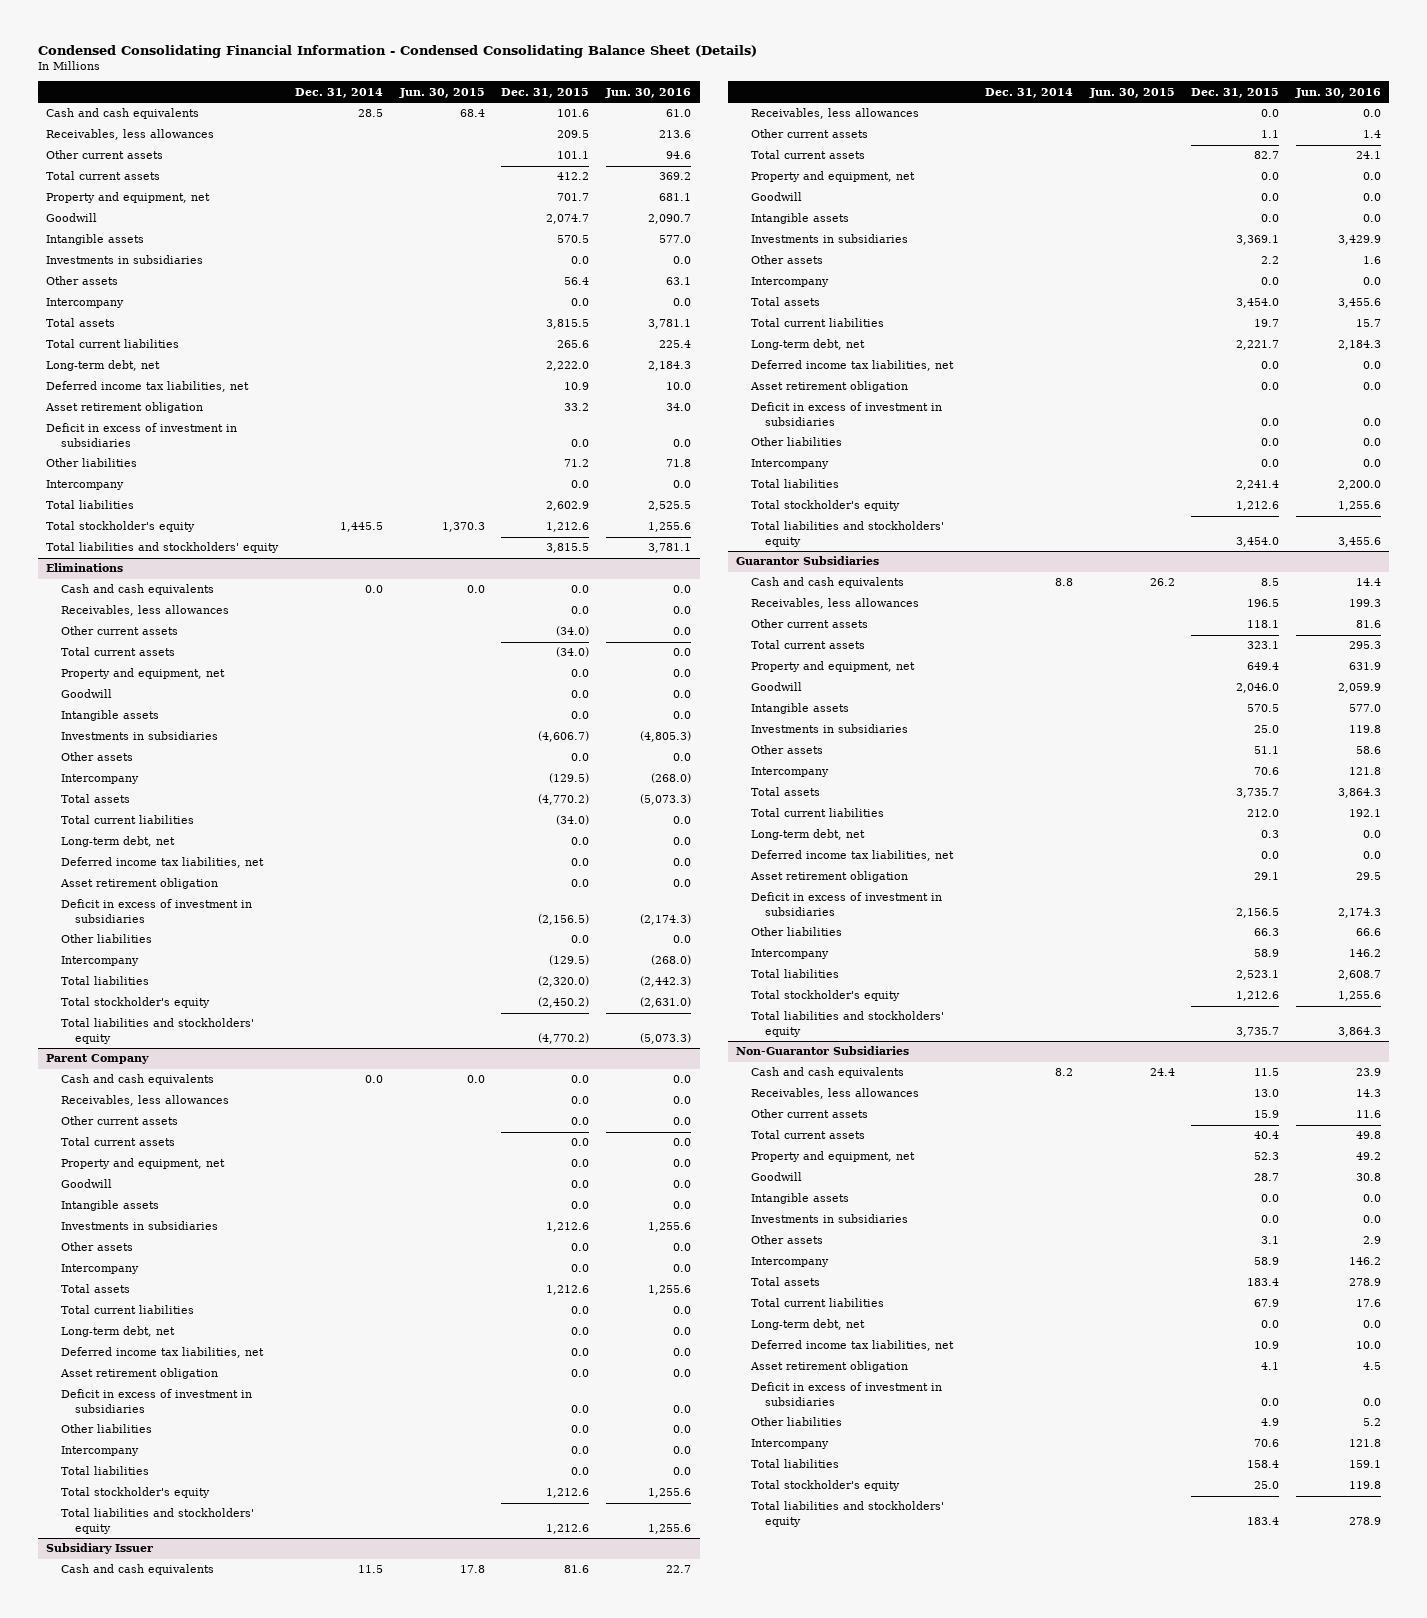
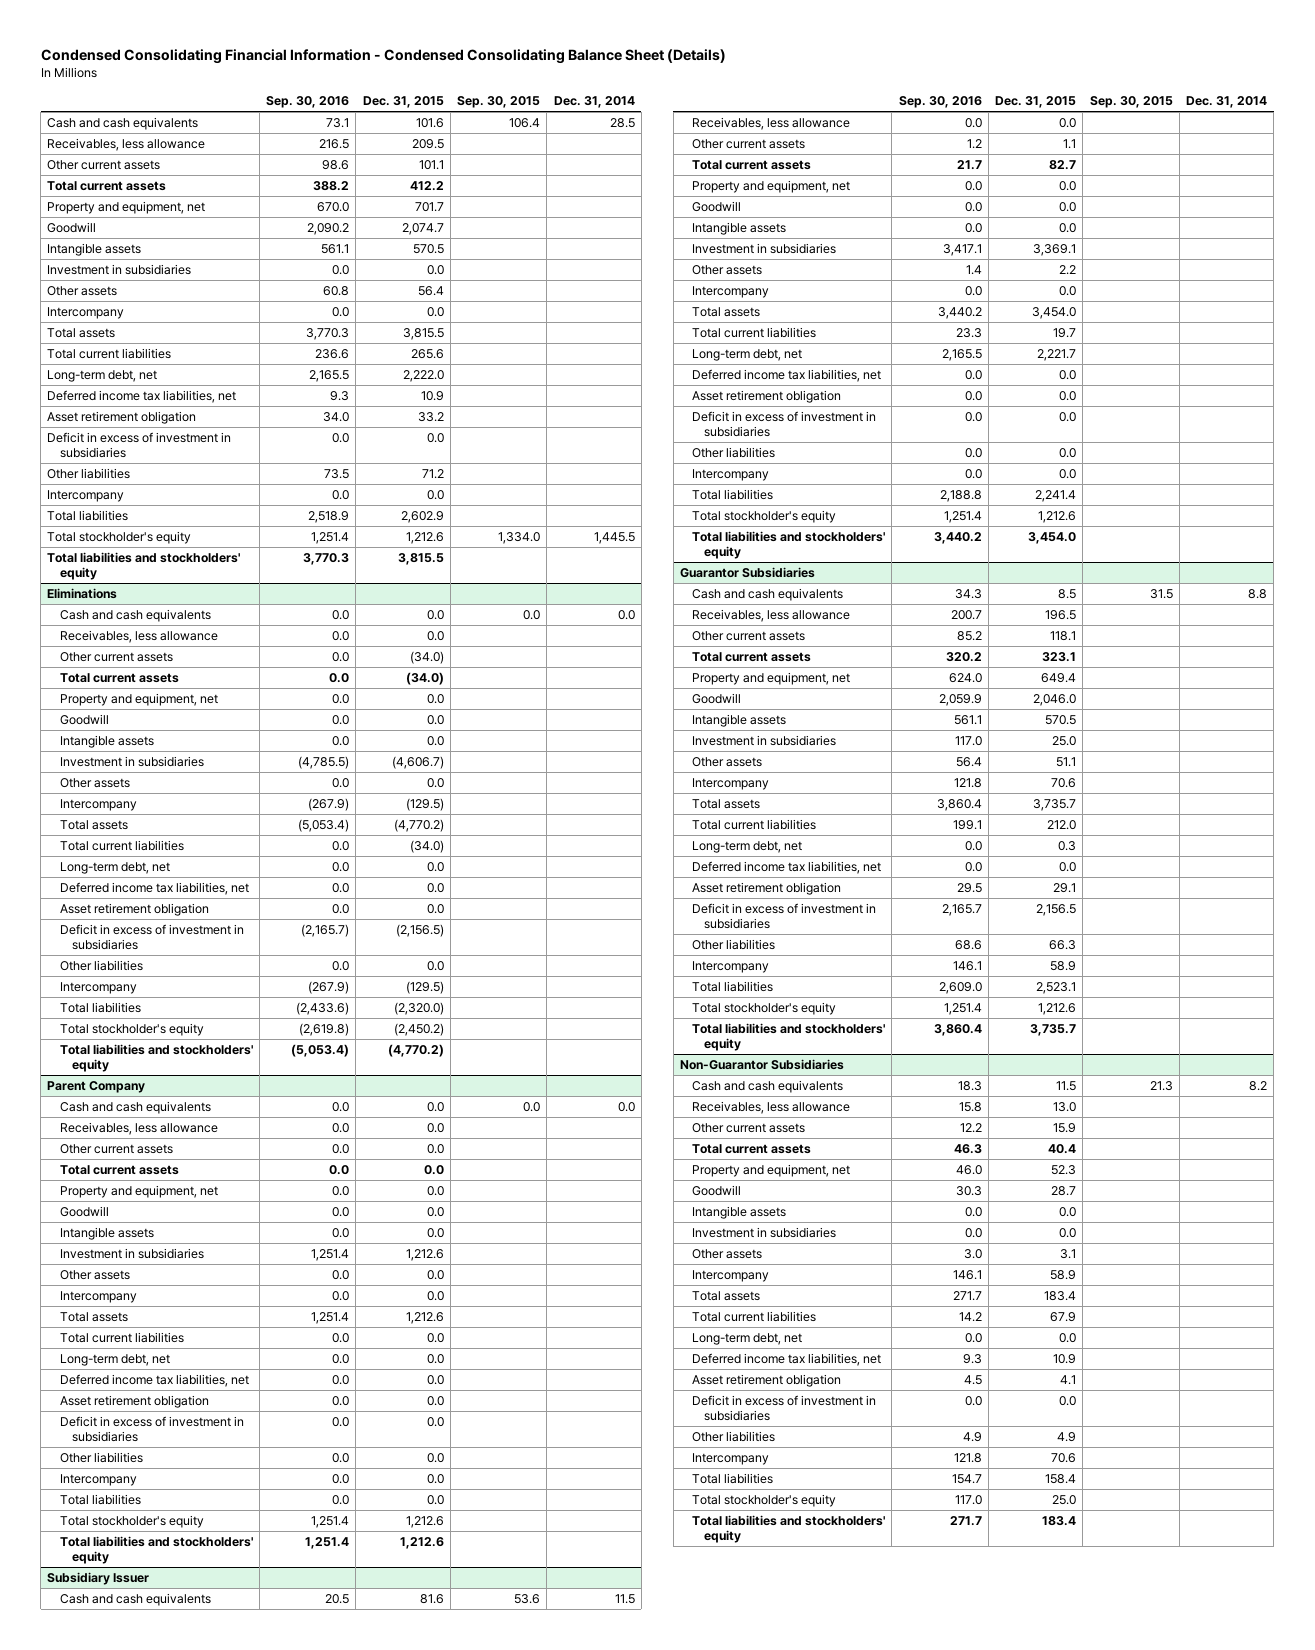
[398,87,485,98] Jun. 30, 2015 -> none
[605,87,692,98] Jun. 30, 2016 -> none
none -> [266,96,350,109] Sep. 30, 2016
none -> [457,96,541,109] Sep. 30, 2015
[46,129,215,141] Receivables, less allowances -> [47,138,206,152] Receivables, less allowance
[46,255,204,265] Investments in subsidiaries -> [47,264,192,276] Investment in subsidiaries
[60,605,229,617] Receivables, less allowances -> [59,630,218,644] Receivables, less allowance
[60,731,218,741] Investments in subsidiaries -> [59,756,204,768] Investment in subsidiaries
[60,1095,229,1107] Receivables, less allowances -> [59,1122,218,1136] Receivables, less allowance
[60,1221,218,1231] Investments in subsidiaries -> [59,1248,204,1260] Investment in subsidiaries
[750,108,919,120] Receivables, less allowances -> [692,117,851,131] Receivables, less allowance
[750,234,908,244] Investments in subsidiaries -> [692,243,837,255] Investment in subsidiaries
[750,598,919,610] Receivables, less allowances -> [692,609,851,623] Receivables, less allowance
[750,724,908,734] Investments in subsidiaries -> [692,735,837,747] Investment in subsidiaries
[750,1088,919,1100] Receivables, less allowances -> [692,1101,851,1115] Receivables, less allowance
[750,1214,908,1224] Investments in subsidiaries -> [692,1227,837,1239] Investment in subsidiaries

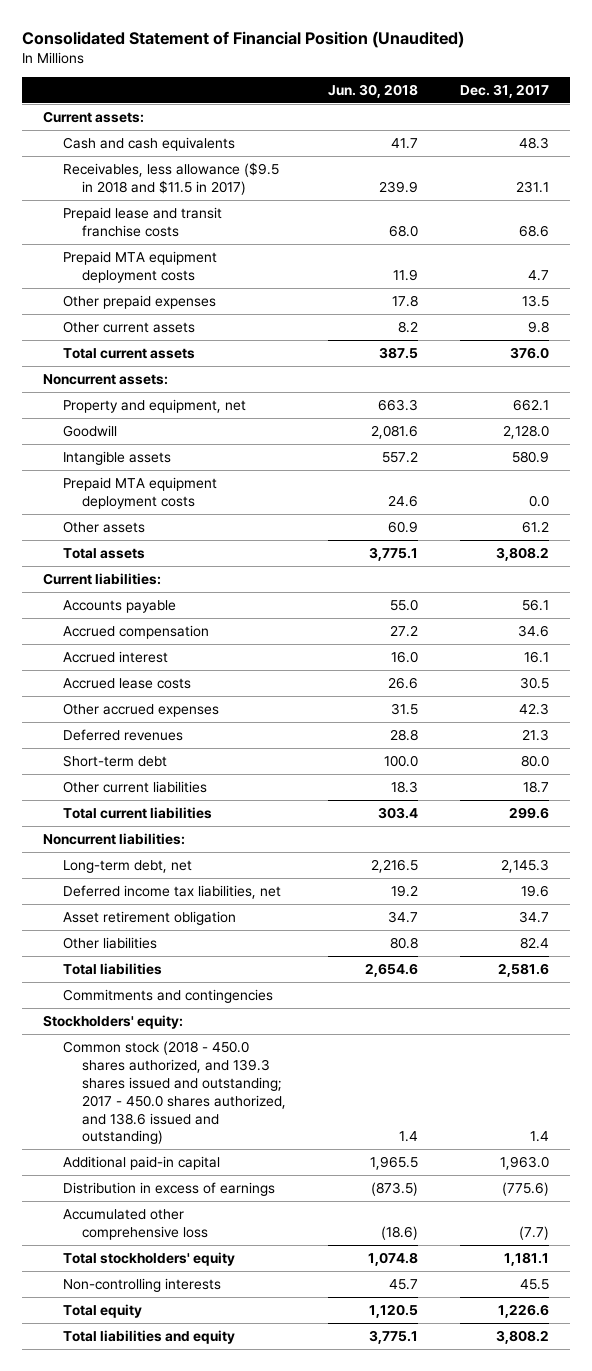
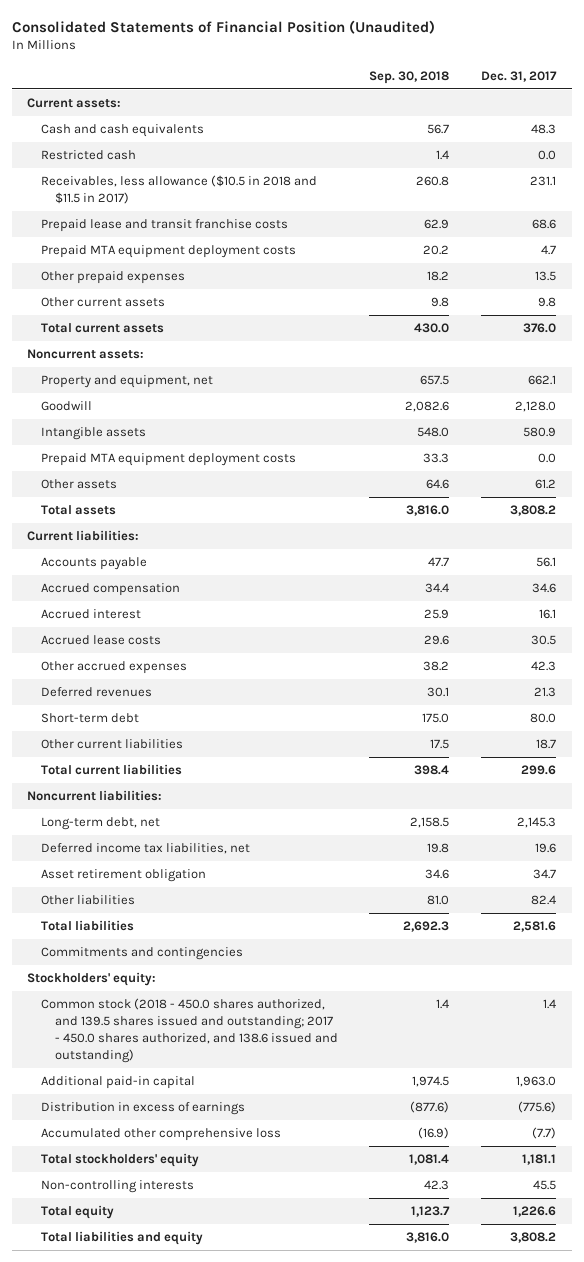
[21,30,464,48] Consolidated Statement of Financial Position (Unaudited) -> [11,19,435,34] Consolidated Statements of Financial Position (Unaudited)
[328,84,419,99] Jun. 30, 2018 -> none
none -> [369,70,450,84] Sep. 30, 2018
none -> [41,150,137,161] Restricted cash
[62,161,279,195] Receivables, less allowance ($9.5 in 2018 and $11.5 in 2017) -> [41,175,318,205] Receivables, less allowance ($10.5 in 2018 and $11.5 in 2017)
[62,1040,287,1145] Common stock (2018 - 450.0 shares authorized, and 139.3 shares issued and outstanding; 2017 - 450.0 shares authorized, and 138.6 issued and outstanding) -> [41,998,338,1064] Common stock (2018 - 450.0 shares authorized, and 139.5 shares issued and outstanding; 2017 - 450.0 shares authorized, and 138.6 issued and outstanding)

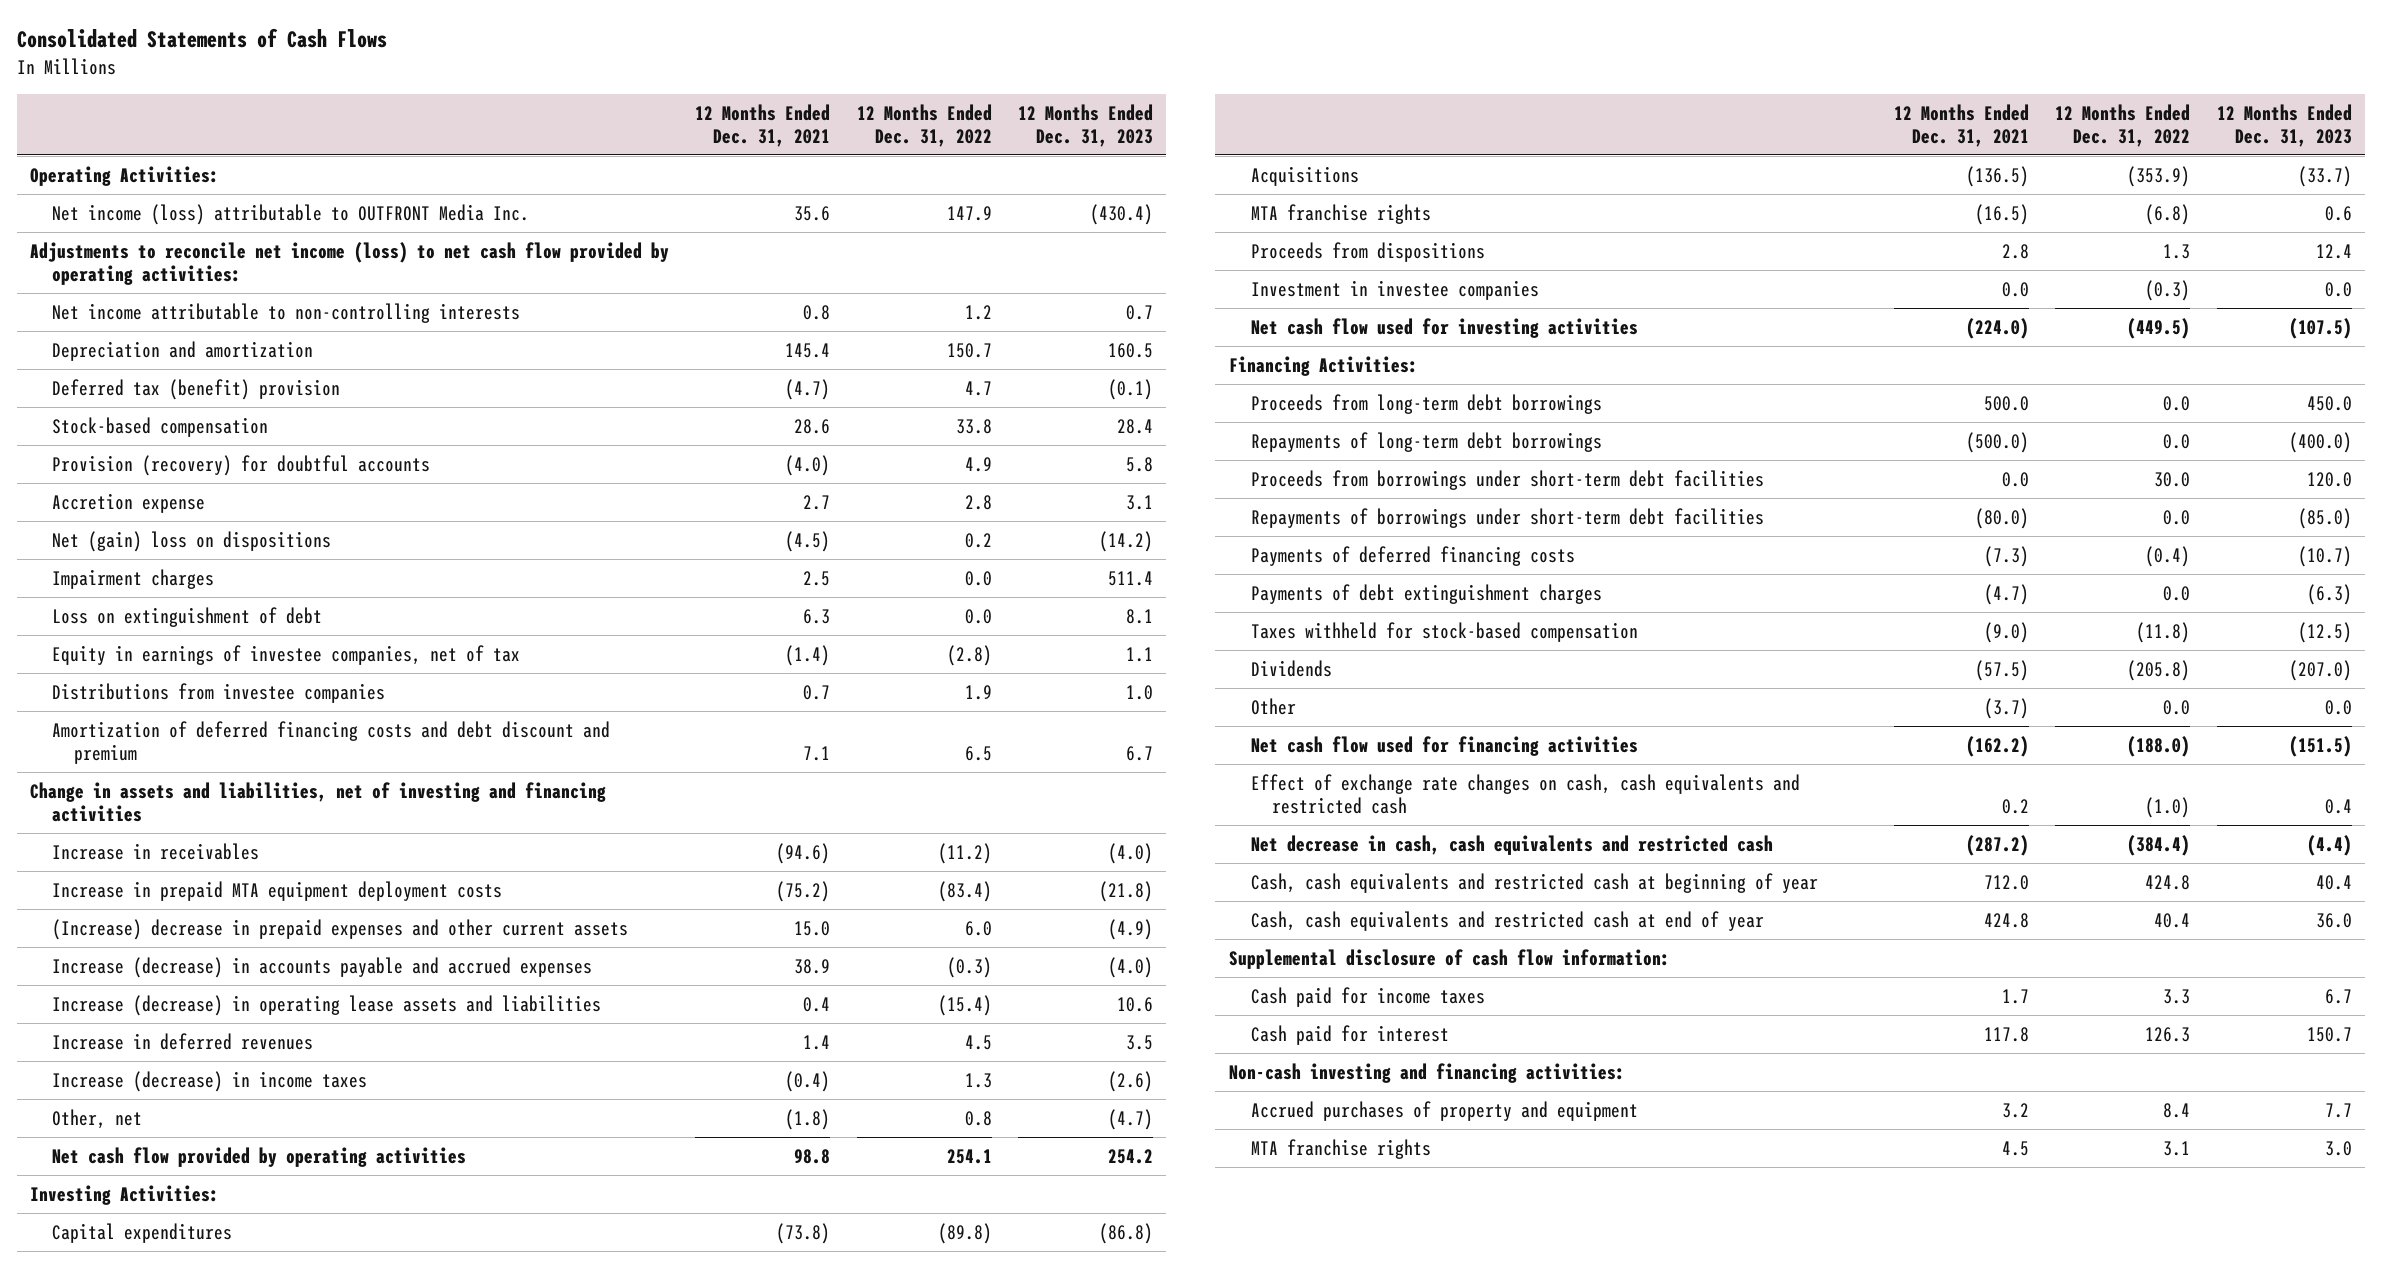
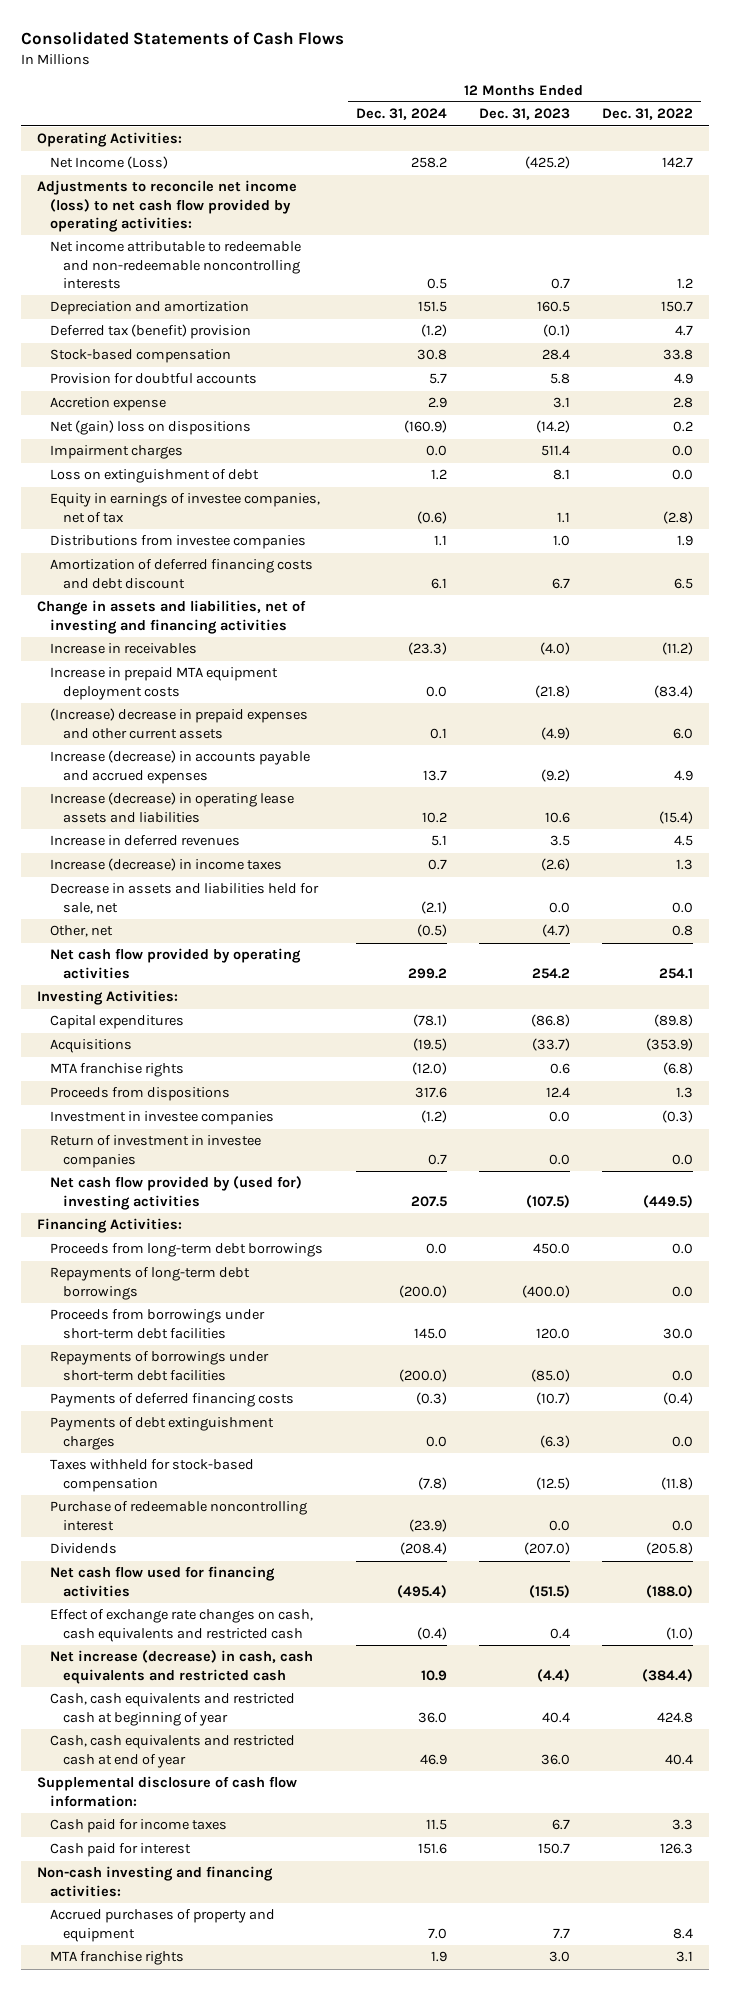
[695,103,831,147] 12 Months Ended Dec. 31, 2021 -> none
none -> [355,108,447,121] Dec. 31, 2024
[51,203,529,225] Net income (loss) attributable to OUTFRONT Media Inc. -> [50,156,169,170] Net Income (Loss)
[946,205,992,221] 147.9 -> [662,157,694,169] 142.7
[1090,203,1154,225] (430.4) -> [524,156,570,170] (425.2)
[51,302,520,323] Net income attributable to non-controlling interests -> [50,241,302,290] Net income attributable to redeemable and non-redeemable noncontrolling interests
[51,454,430,476] Provision (recovery) for doubtful accounts -> [50,373,258,385] Provision for doubtful accounts
[51,720,610,764] Amortization of deferred financing costs and debt discount and premium -> [50,559,314,589] Amortization of deferred financing costs and debt discount
[946,956,992,978] (0.3) -> [674,769,694,781] 4.9
[1108,956,1154,978] (4.0) -> [540,768,570,782] (9.2)
none -> [50,883,320,914] Decrease in assets and liabilities held for sale, net
none -> [50,1135,262,1168] Return of investment in investee companies
[1250,317,1638,338] Net cash flow used for investing activities -> [50,1176,303,1210] Net cash flow provided by (used for) investing activities
none -> [50,1501,308,1531] Purchase of redeemable noncontrolling interest
[1250,697,1296,715] Other -> none
[1250,834,1773,855] Net decrease in cash, cash equivalents and restricted cash -> [50,1650,314,1684] Net increase (decrease) in cash, cash equivalents and restricted cash

